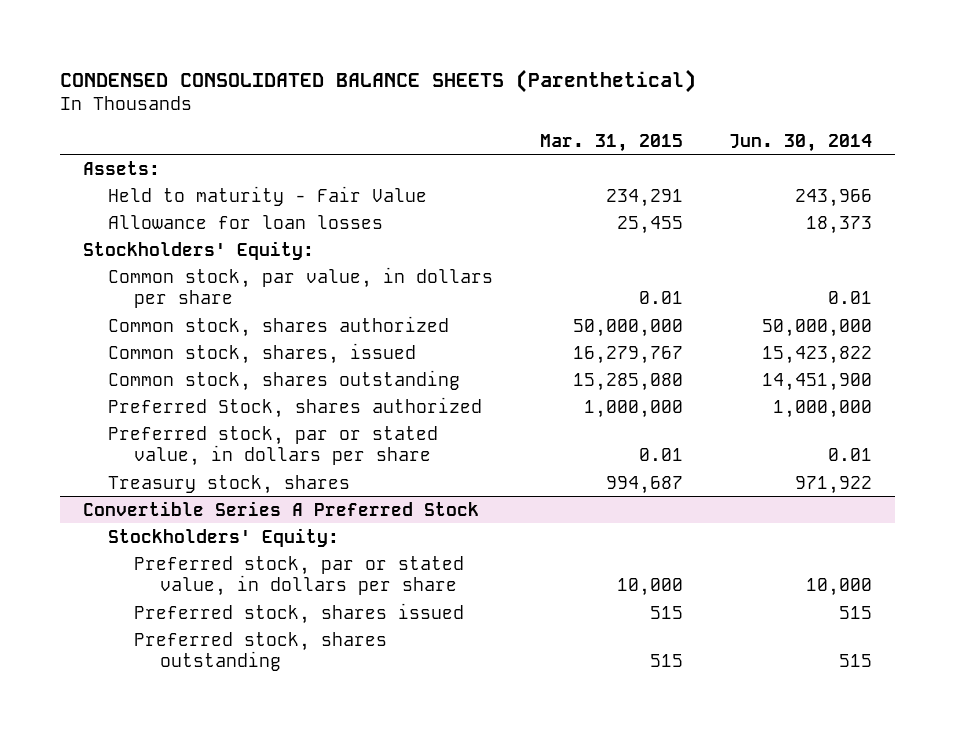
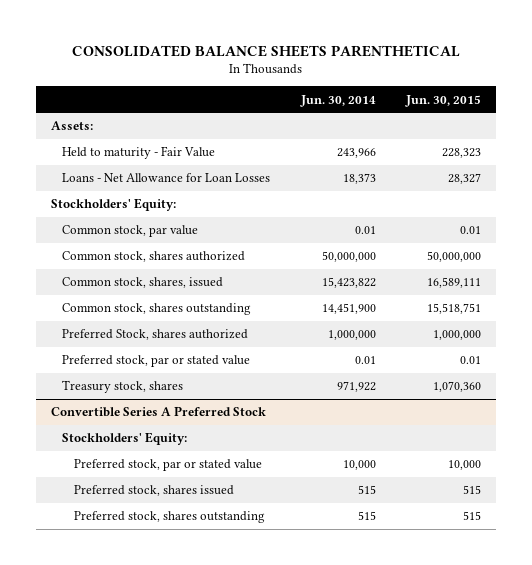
[59,68,696,93] CONDENSED CONSOLIDATED BALANCE SHEETS (Parenthetical) -> [71,44,460,57] CONSOLIDATED BALANCE SHEETS PARENTHETICAL
[539,133,683,152] Mar. 31, 2015 -> none
none -> [405,94,482,107] Jun. 30, 2015
[108,214,384,229] Allowance for loan losses -> [62,173,271,183] Loans - Net Allowance for Loan Losses
[108,266,494,309] Common stock, par value, in dollars per share -> [62,225,199,238] Common stock, par value
[108,425,439,467] Preferred stock, par or stated value, in dollars per share -> [62,355,251,368] Preferred stock, par or stated value
[134,555,465,597] Preferred stock, par or stated value, in dollars per share -> [73,459,262,472] Preferred stock, par or stated value

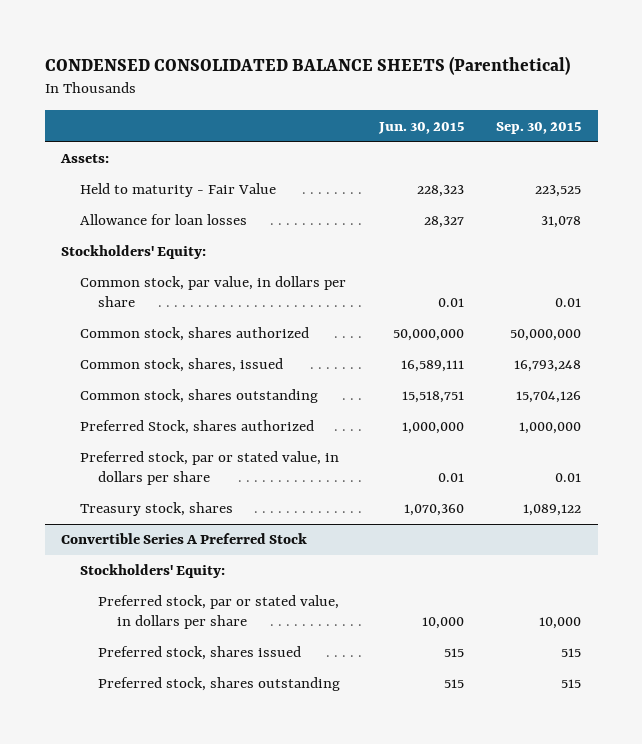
[71,44,460,57] CONSOLIDATED BALANCE SHEETS PARENTHETICAL -> [44,55,570,75] CONDENSED CONSOLIDATED BALANCE SHEETS (Parenthetical)
[299,94,376,107] Jun. 30, 2014 -> none
none -> [496,121,582,134] Sep. 30, 2015
[62,173,271,183] Loans - Net Allowance for Loan Losses -> [79,214,247,226] Allowance for loan losses
[62,225,199,238] Common stock, par value -> [79,276,346,308] Common stock, par value, in dollars per share
[62,355,251,368] Preferred stock, par or stated value -> [79,451,339,486] Preferred stock, par or stated value, in dollars per share
[73,459,262,472] Preferred stock, par or stated value -> [98,595,340,630] Preferred stock, par or stated value, in dollars per share

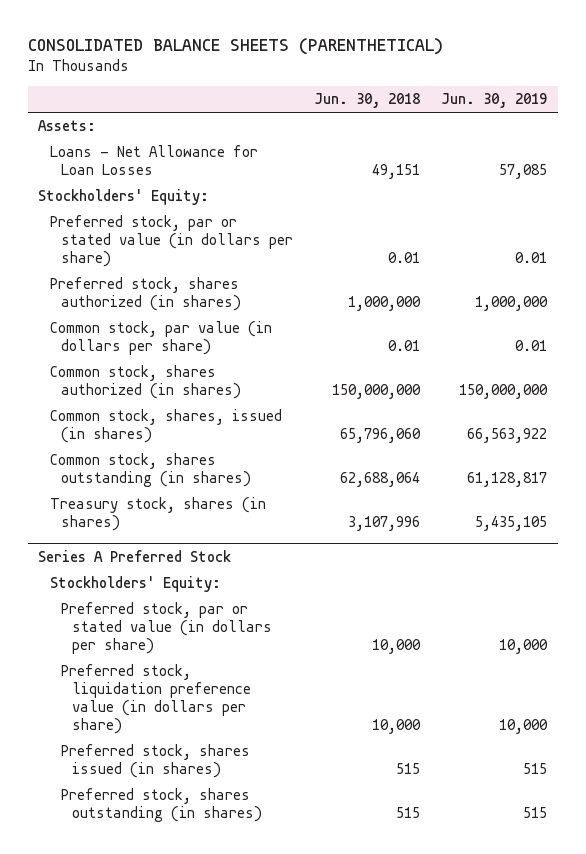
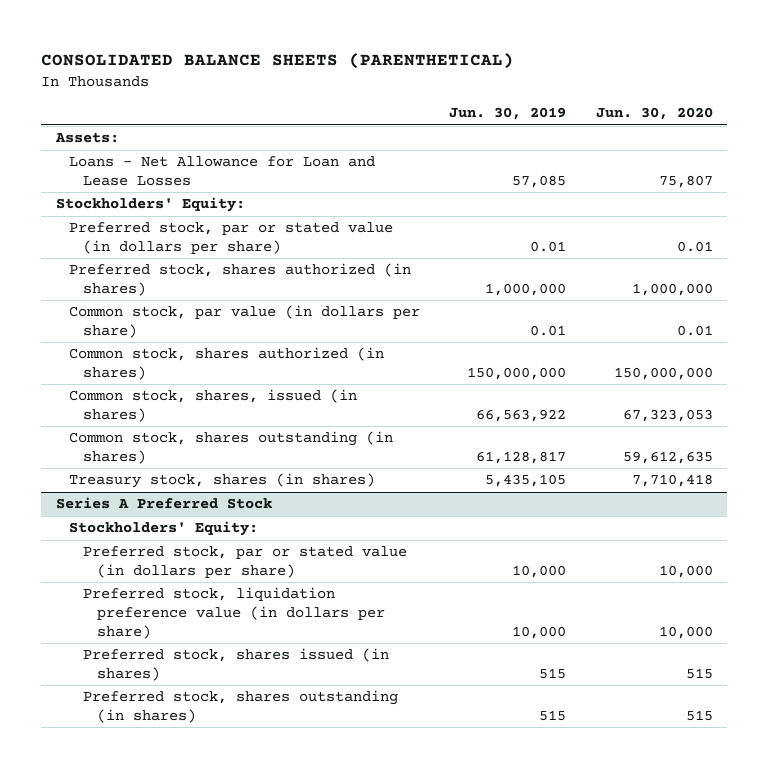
[314,93,421,109] Jun. 30, 2018 -> none
none -> [595,107,713,121] Jun. 30, 2020
[49,145,258,176] Loans - Net Allowance for Loan Losses -> [69,156,376,186] Loans - Net Allowance for Loan and Lease Losses

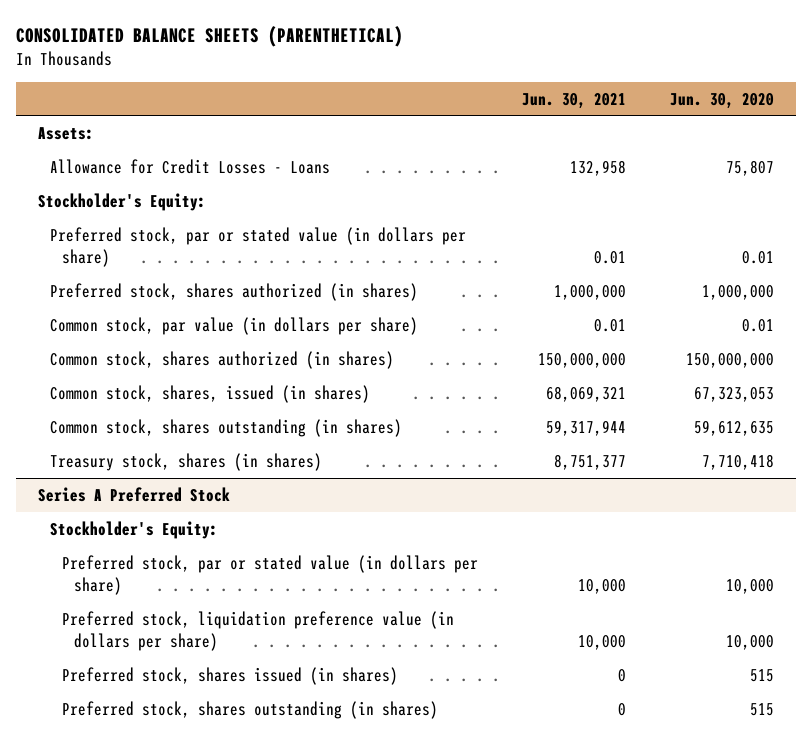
[449,107,567,121] Jun. 30, 2019 -> none
none -> [521,92,626,109] Jun. 30, 2021
[69,156,376,186] Loans - Net Allowance for Loan and Lease Losses -> [49,158,330,174] Allowance for Credit Losses - Loans
[55,197,245,213] Stockholders' Equity: -> [37,192,206,211] Stockholder's Equity:
[69,521,259,537] Stockholders' Equity: -> [49,520,218,539] Stockholder's Equity:

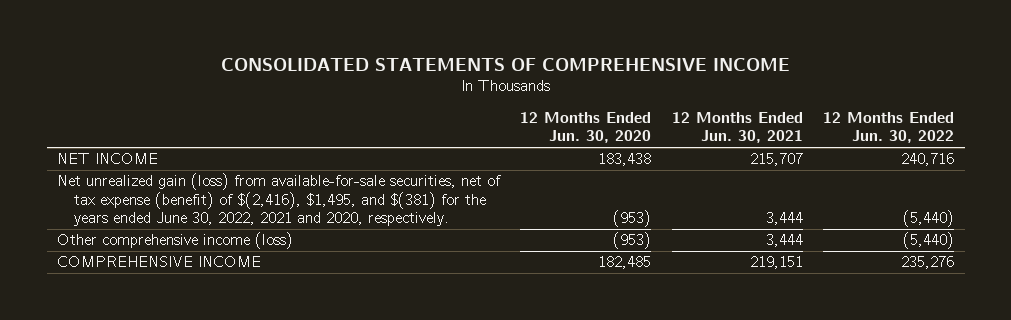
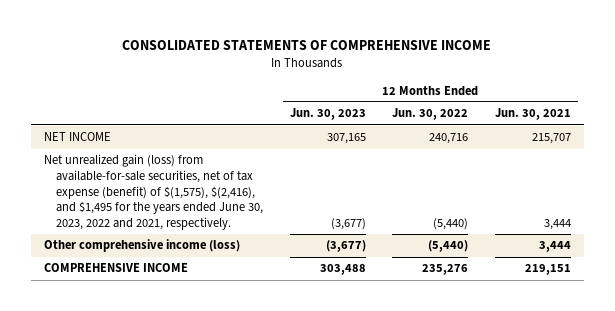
[520,112,652,144] 12 Months Ended Jun. 30, 2020 -> none
none -> [289,108,366,121] Jun. 30, 2023
[56,173,501,226] Net unrealized gain (loss) from available-for-sale securities, net of tax expense (benefit) of $(2,416), $1,495, and $(381) for the years ended June 30, 2022, 2021 and 2020, respectively. -> [44,154,263,231] Net unrealized gain (loss) from available-for-sale securities, net of tax expense (benefit) of $(1,575), $(2,416), and $1,495 for the years ended June 30, 2023, 2022 and 2021, respectively.

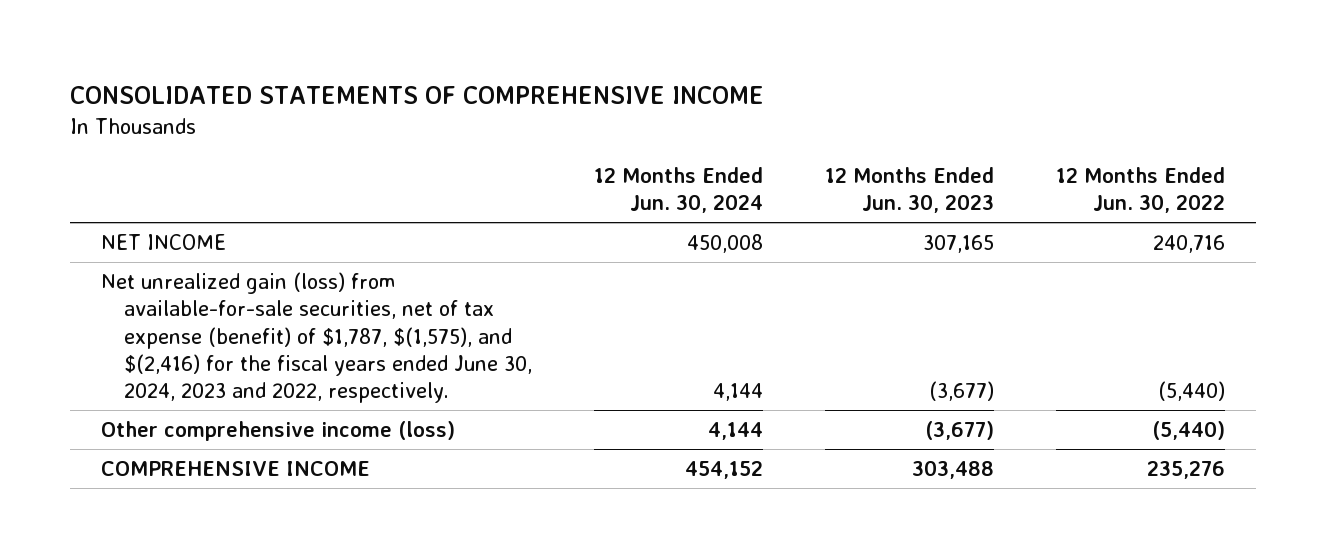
[494,108,571,121] Jun. 30, 2021 -> none
none -> [594,166,764,214] 12 Months Ended Jun. 30, 2024
[44,154,263,231] Net unrealized gain (loss) from available-for-sale securities, net of tax expense (benefit) of $(1,575), $(2,416), and $1,495 for the years ended June 30, 2023, 2022 and 2021, respectively. -> [101,271,533,404] Net unrealized gain (loss) from available-for-sale securities, net of tax expense (benefit) of $1,787, $(1,575), and $(2,416) for the fiscal years ended June 30, 2024, 2023 and 2022, respectively.

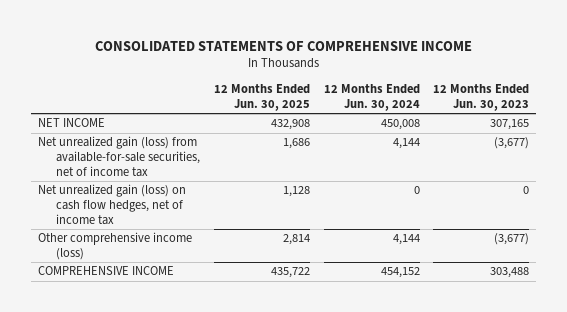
[1056,166,1226,214] 12 Months Ended Jun. 30, 2022 -> none
none -> [213,84,310,111] 12 Months Ended Jun. 30, 2025
[101,271,533,404] Net unrealized gain (loss) from available-for-sale securities, net of tax expense (benefit) of $1,787, $(1,575), and $(2,416) for the fiscal years ended June 30, 2024, 2023 and 2022, respectively. -> [38,136,201,177] Net unrealized gain (loss) from available-for-sale securities, net of income tax
none -> [38,184,187,225] Net unrealized gain (loss) on cash flow hedges, net of income tax

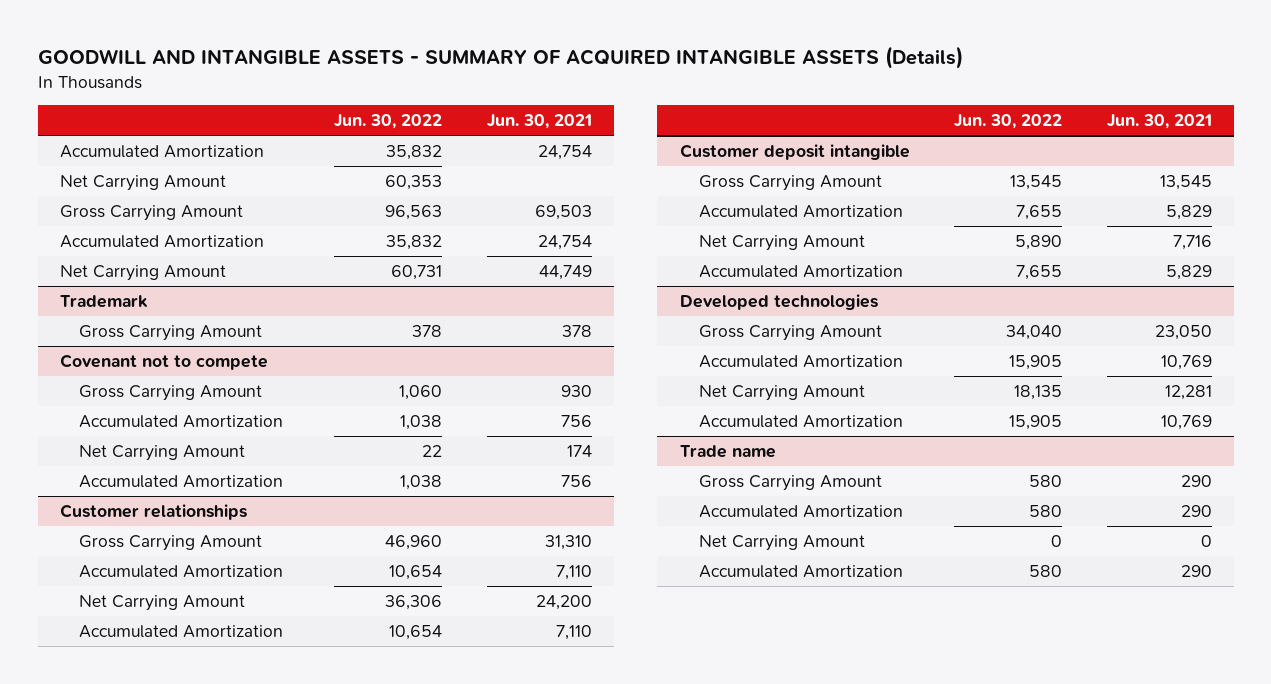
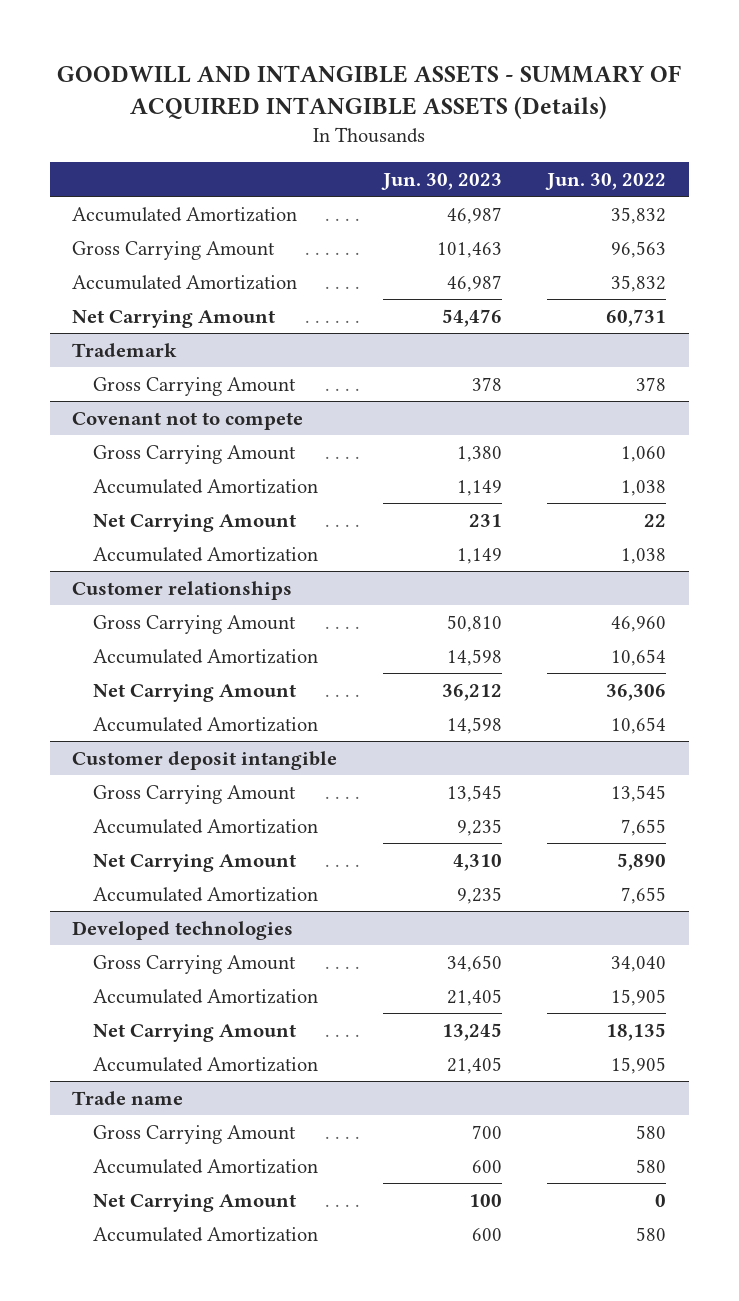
[486,114,592,130] Jun. 30, 2021 -> none
none -> [380,172,502,190] Jun. 30, 2023
[59,174,226,191] Net Carrying Amount -> none

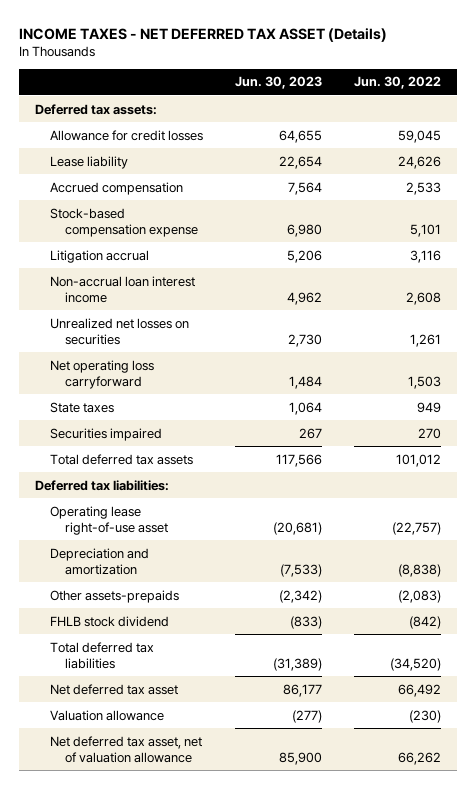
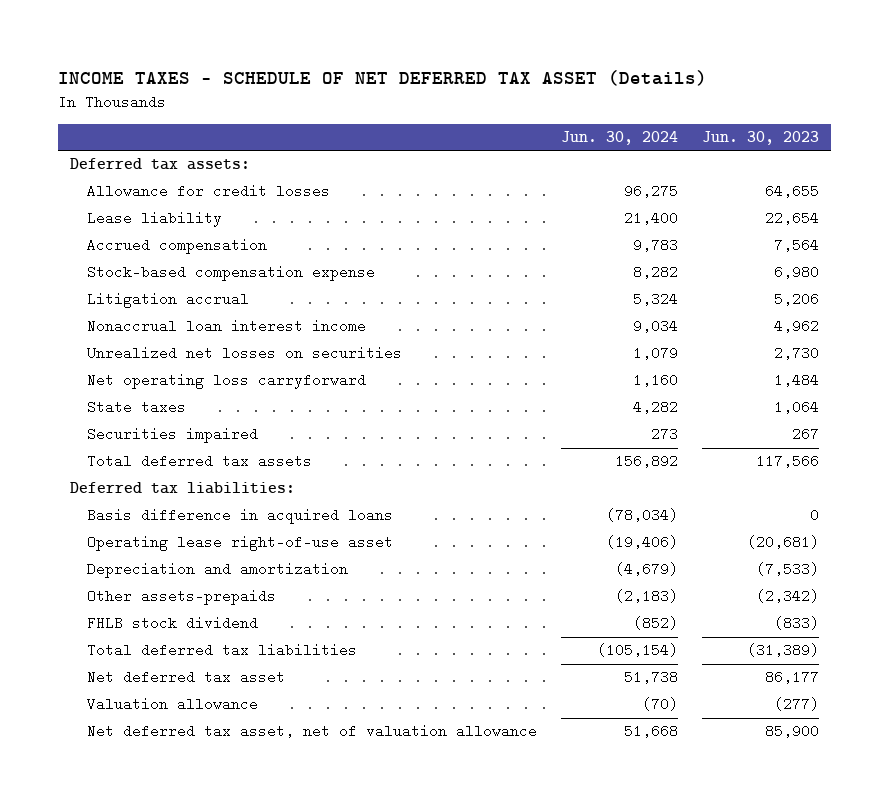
[18,27,387,42] INCOME TAXES - NET DEFERRED TAX ASSET (Details) -> [57,70,707,87] INCOME TAXES - SCHEDULE OF NET DEFERRED TAX ASSET (Details)
[354,76,442,90] Jun. 30, 2022 -> none
none -> [560,131,678,146] Jun. 30, 2024
[50,275,196,303] Non-accrual loan interest income -> [86,319,366,334] Nonaccrual loan interest income
none -> [86,508,393,525] Basis difference in acquired loans

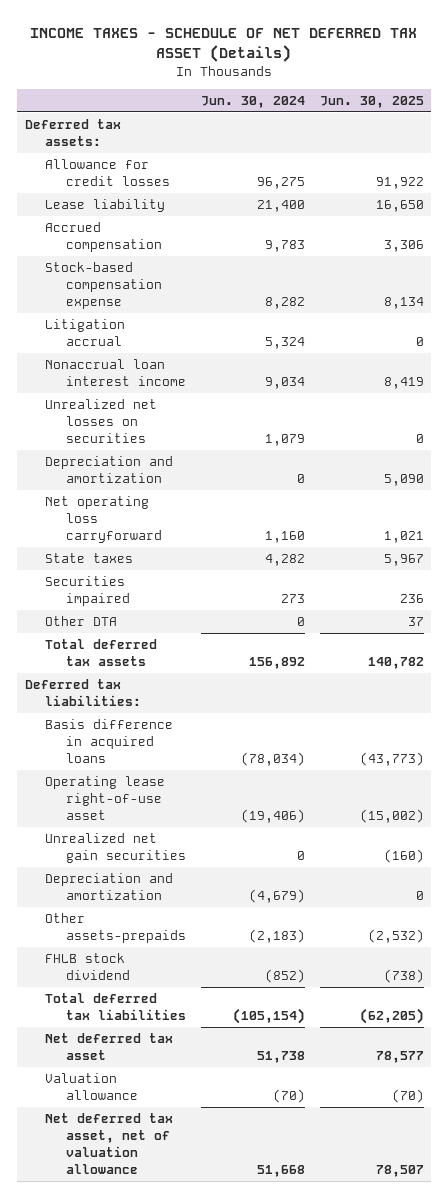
[701,131,819,146] Jun. 30, 2023 -> none
none -> [319,95,424,108] Jun. 30, 2025
none -> [45,455,174,483] Depreciation and amortization
none -> [45,615,118,626] Other DTA
none -> [45,832,187,863] Unrealized net gain securities

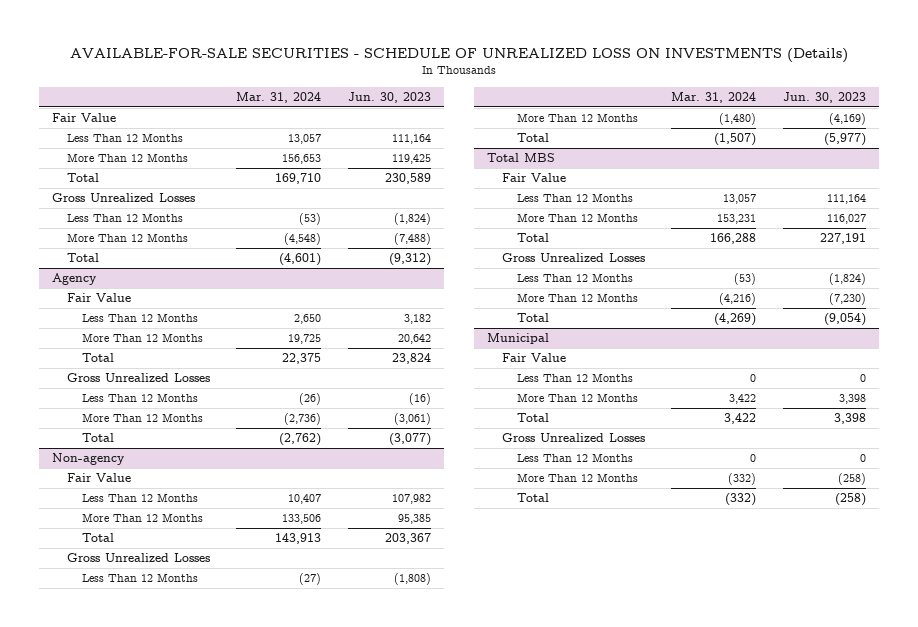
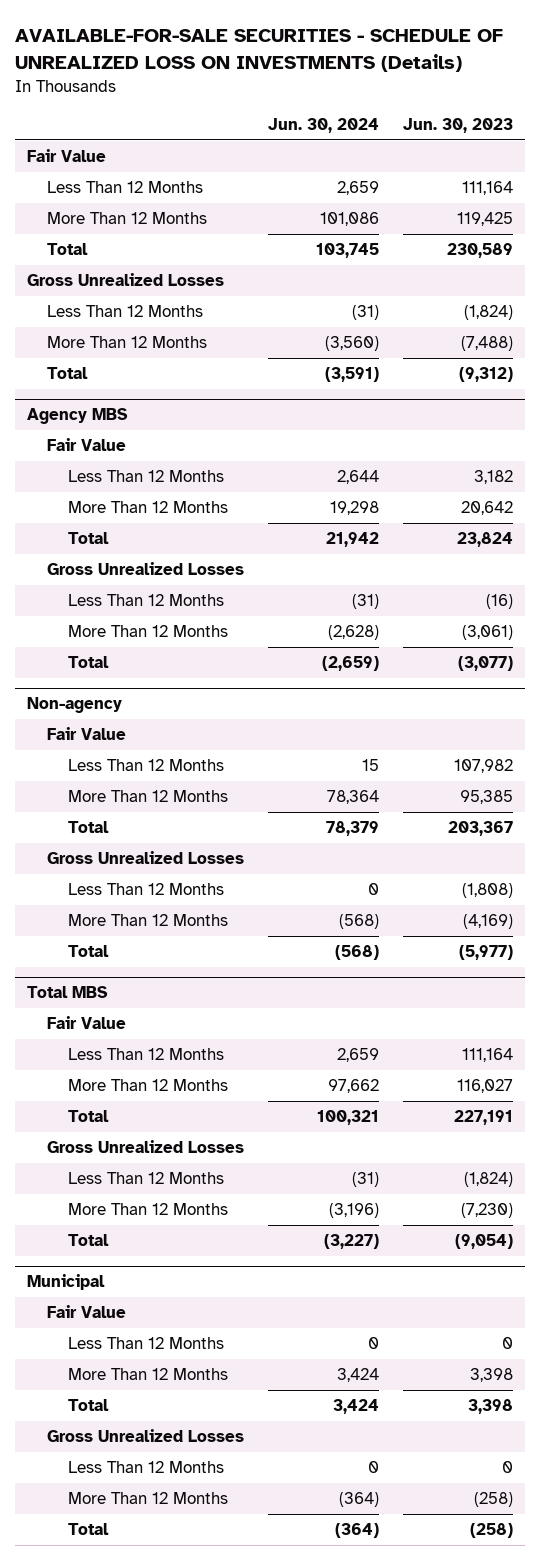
[236,91,322,103] Mar. 31, 2024 -> none
none -> [268,118,380,134] Jun. 30, 2024
[52,273,98,286] Agency -> [27,408,129,425] Agency MBS

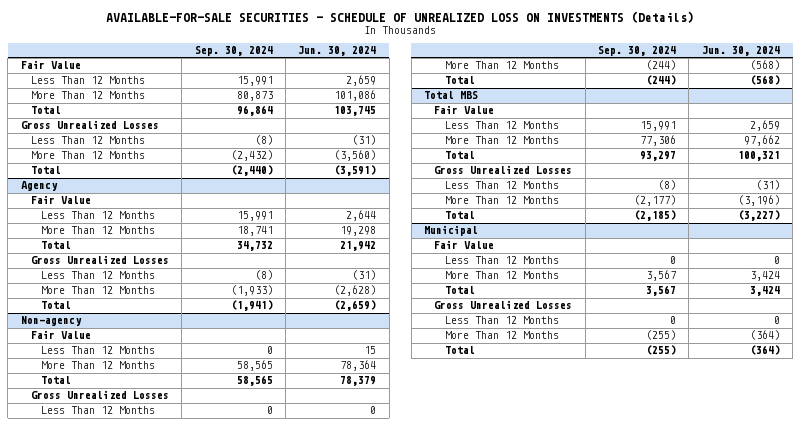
[402,118,513,134] Jun. 30, 2023 -> none
none -> [194,45,273,56] Sep. 30, 2024
[27,408,129,425] Agency MBS -> [20,181,58,192] Agency

